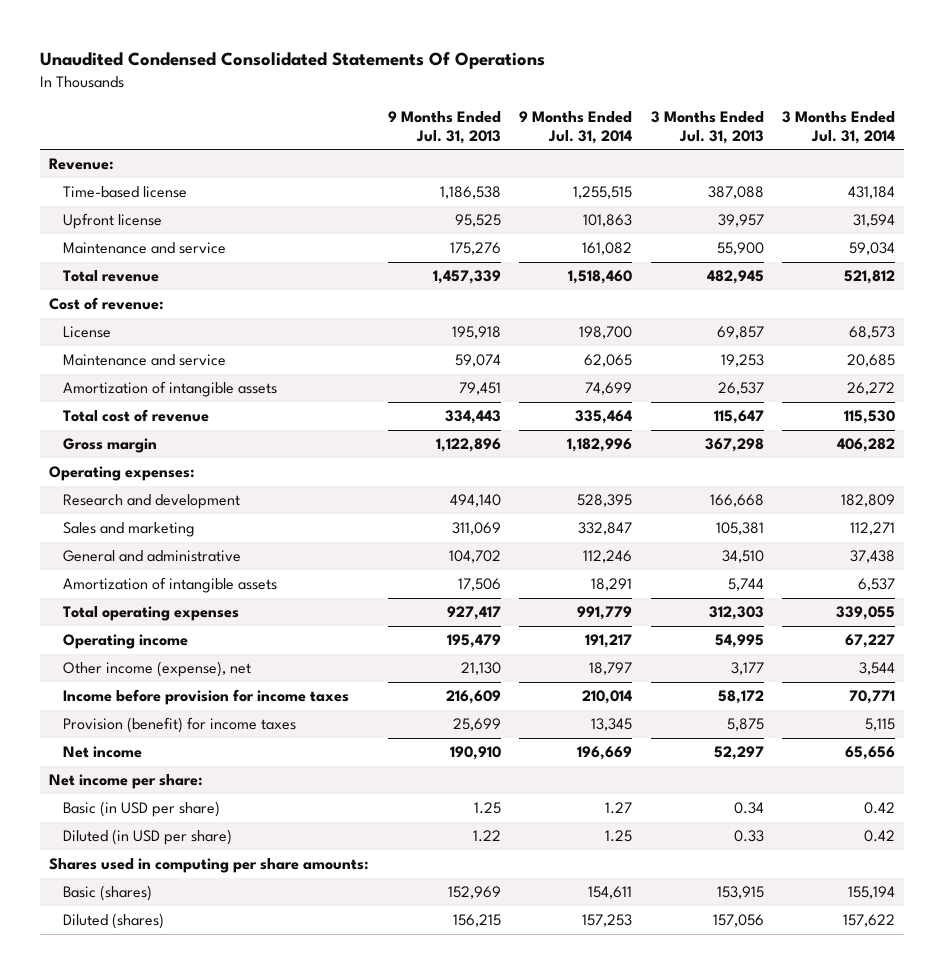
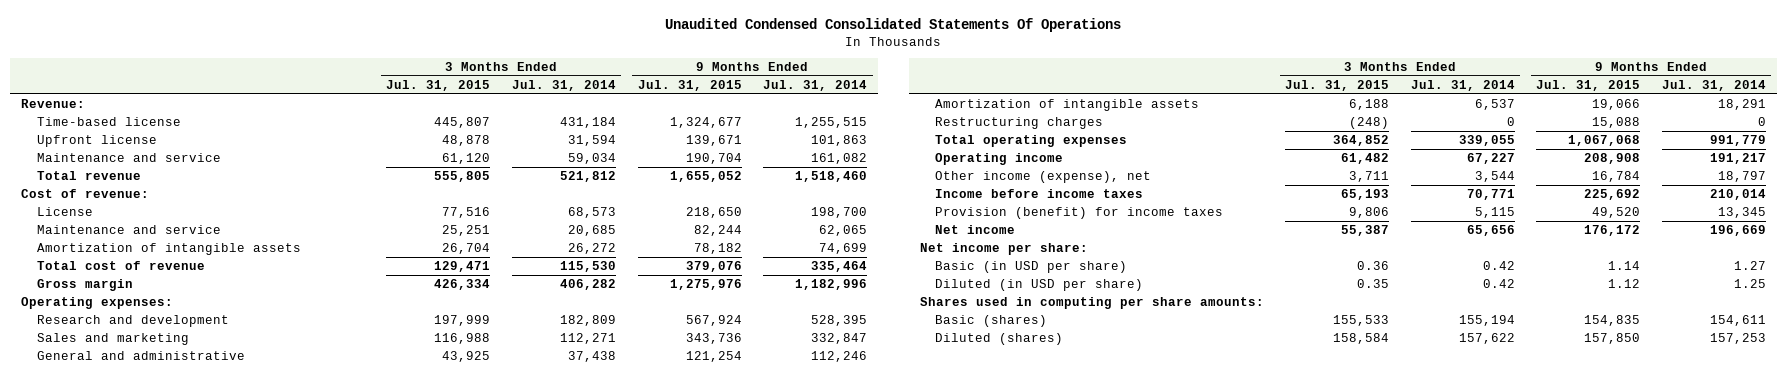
[387,110,501,144] 9 Months Ended Jul. 31, 2013 -> none
[650,110,764,144] 3 Months Ended Jul. 31, 2013 -> none
none -> [386,79,491,91] Jul. 31, 2015
none -> [637,79,742,91] Jul. 31, 2015
none -> [935,116,1104,129] Restructuring charges
[63,689,350,706] Income before provision for income taxes -> [935,188,1144,198] Income before income taxes

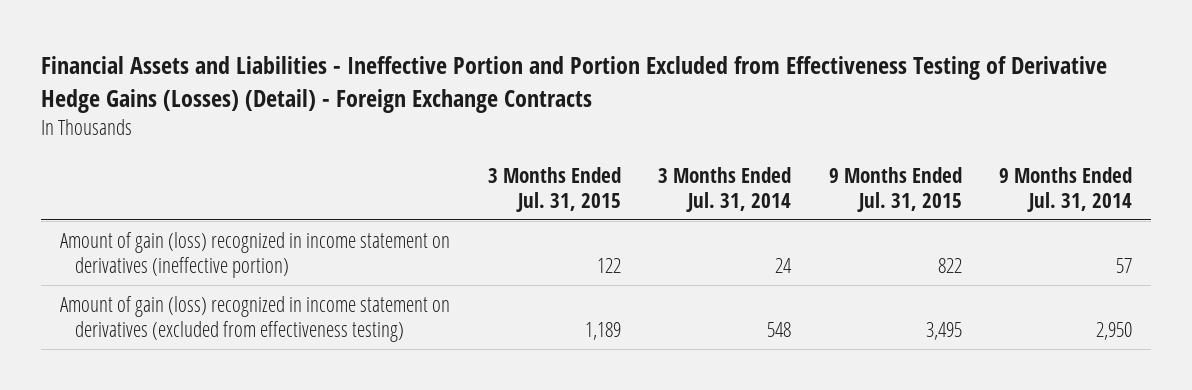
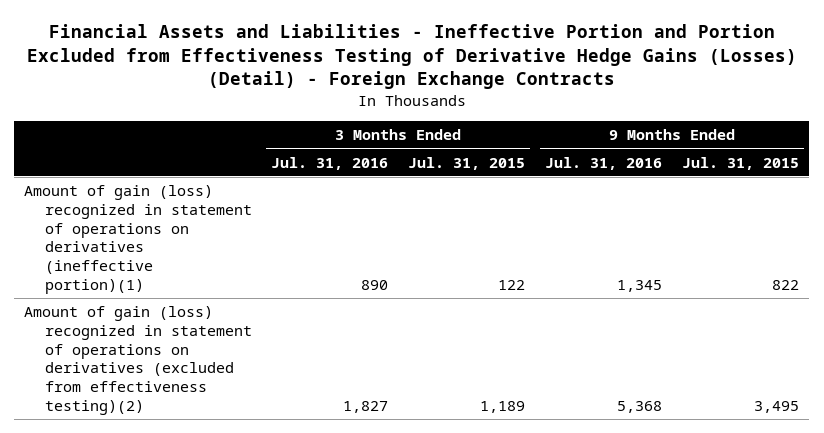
[658,166,792,213] 3 Months Ended Jul. 31, 2014 -> none
[999,166,1133,213] 9 Months Ended Jul. 31, 2014 -> none
none -> [271,156,389,170] Jul. 31, 2016
none -> [545,156,663,170] Jul. 31, 2016
[60,231,451,279] Amount of gain (loss) recognized in income statement on derivatives (ineffective portion) -> [24,185,252,294] Amount of gain (loss) recognized in statement of operations on derivatives (ineffective portion)(1)
[60,295,451,343] Amount of gain (loss) recognized in income statement on derivatives (excluded from effectiveness testing) -> [24,306,252,415] Amount of gain (loss) recognized in statement of operations on derivatives (excluded from effectiveness testing)(2)

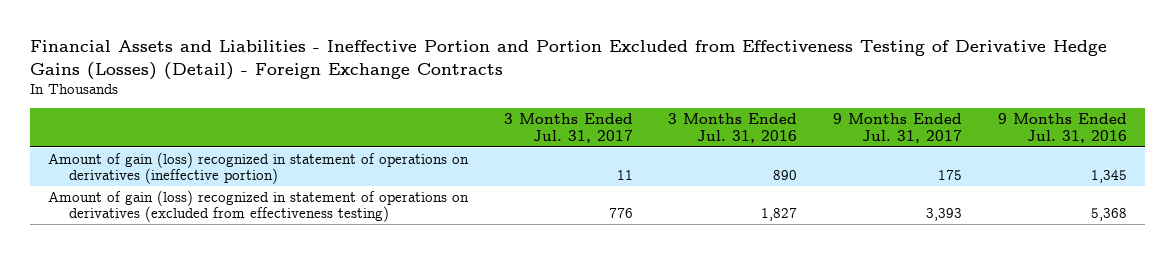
[408,156,526,170] Jul. 31, 2015 -> none
[682,156,800,170] Jul. 31, 2015 -> none
none -> [503,113,633,143] 3 Months Ended Jul. 31, 2017
none -> [833,113,963,143] 9 Months Ended Jul. 31, 2017
[24,185,252,294] Amount of gain (loss) recognized in statement of operations on derivatives (ineffective portion)(1) -> [48,151,470,185] Amount of gain (loss) recognized in statement of operations on derivatives (ineffective portion)
[24,306,252,415] Amount of gain (loss) recognized in statement of operations on derivatives (excluded from effectiveness testing)(2) -> [48,189,470,223] Amount of gain (loss) recognized in statement of operations on derivatives (excluded from effectiveness testing)

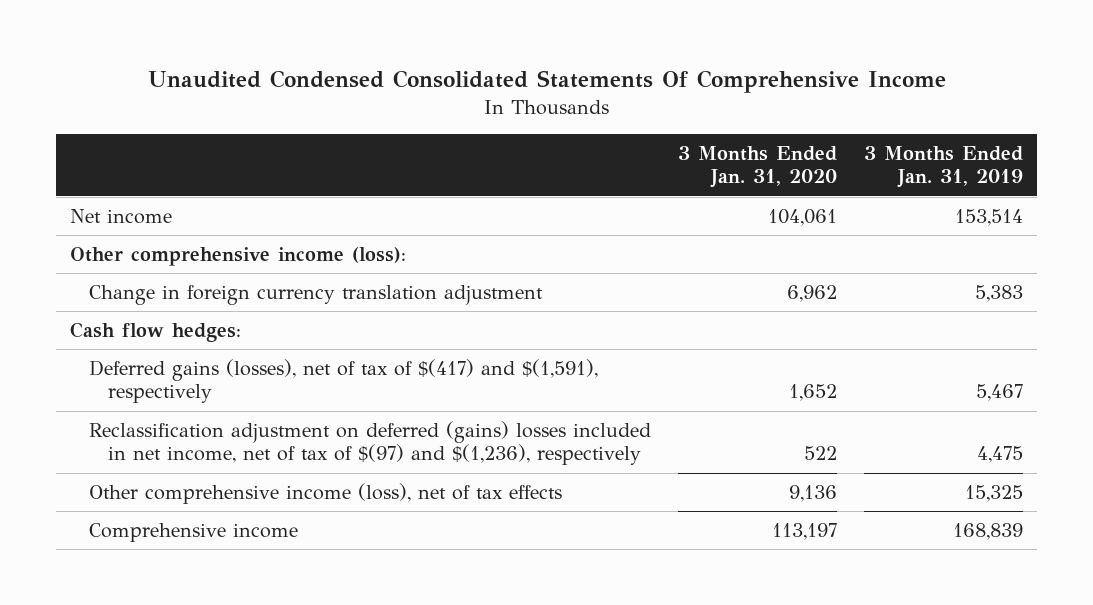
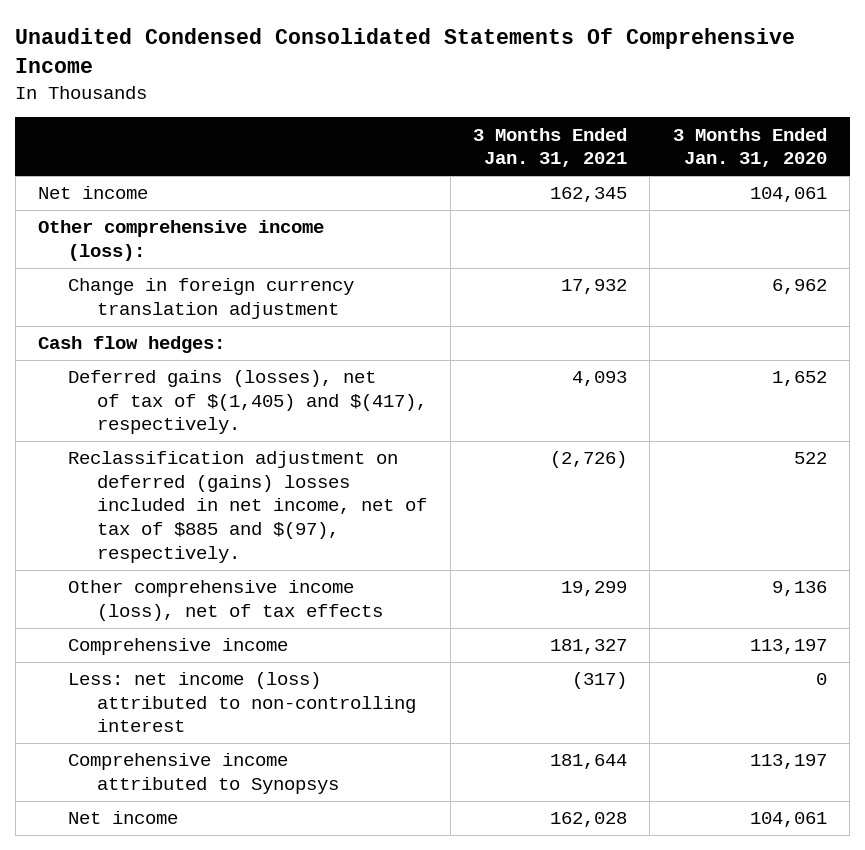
[864,145,1024,189] 3 Months Ended Jan. 31, 2019 -> none
none -> [473,127,628,168] 3 Months Ended Jan. 31, 2021
[89,359,599,404] Deferred gains (losses), net of tax of $(417) and $(1,591), respectively -> [67,370,428,435] Deferred gains (losses), net of tax of $(1,405) and $(417), respectively.
[89,421,652,466] Reclassification adjustment on deferred (gains) losses included in net income, net of tax of $(97) and $(1,236), respectively -> [67,451,428,563] Reclassification adjustment on deferred (gains) losses included in net income, net of tax of $885 and $(97), respectively.
none -> [67,672,417,733] Less: net income (loss) attributed to non-controlling interest
none -> [67,753,340,794] Comprehensive income attributed to Synopsys
none -> [67,811,178,825] Net income

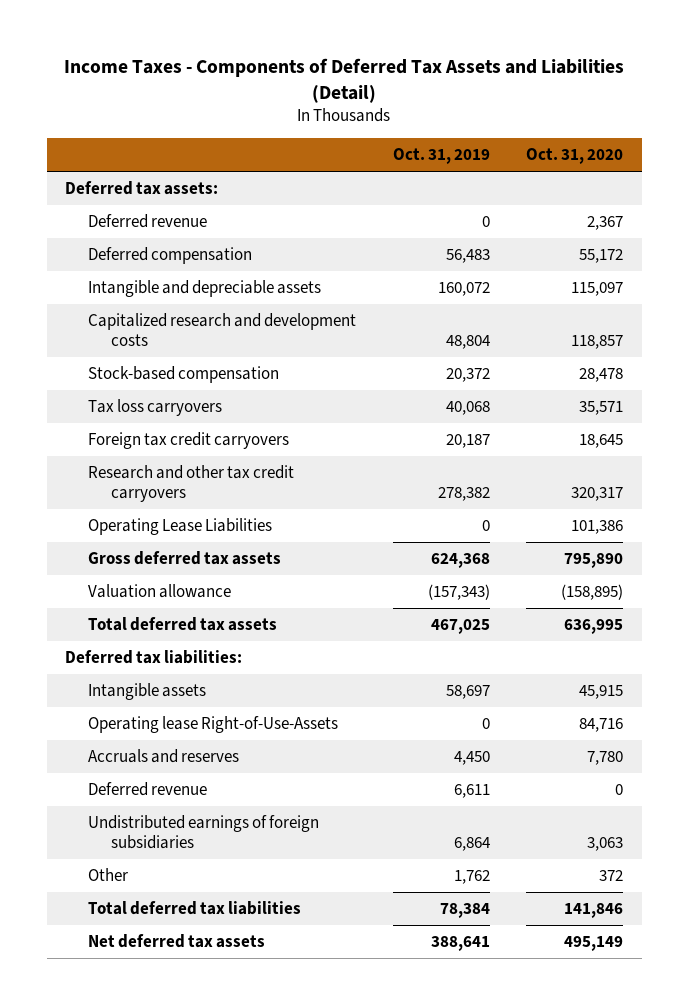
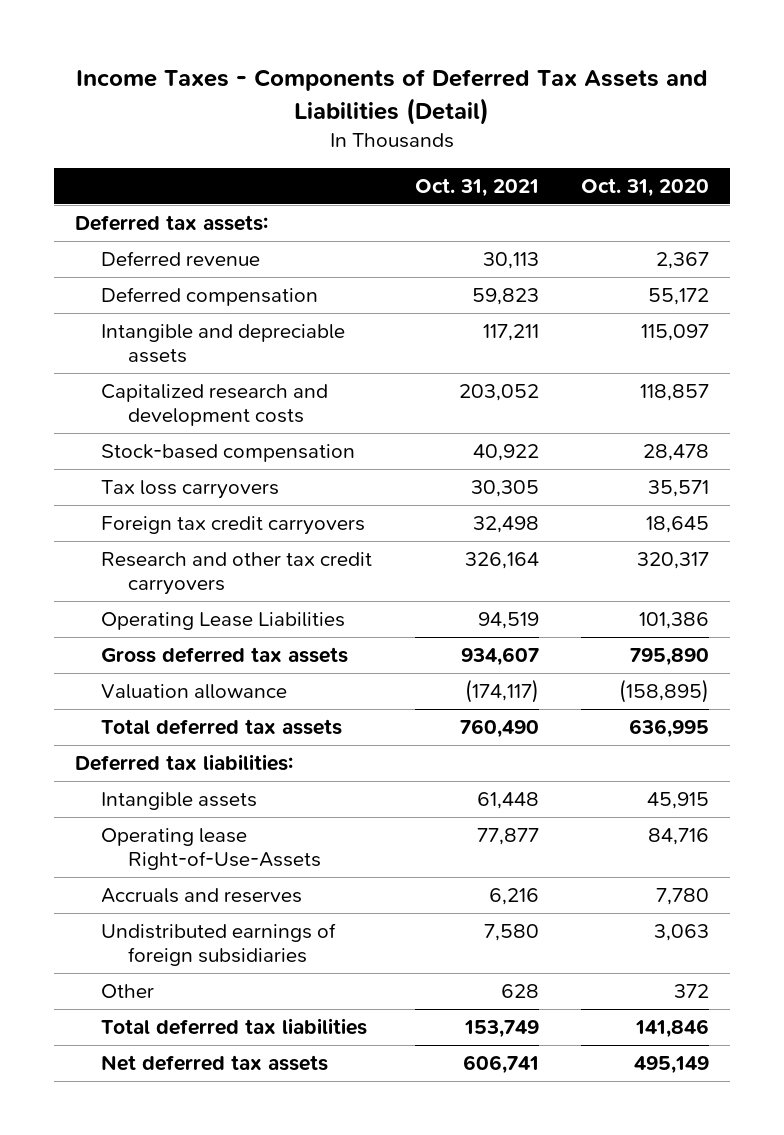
[392,148,490,165] Oct. 31, 2019 -> none
none -> [414,177,539,197] Oct. 31, 2021
[88,782,208,797] Deferred revenue -> none

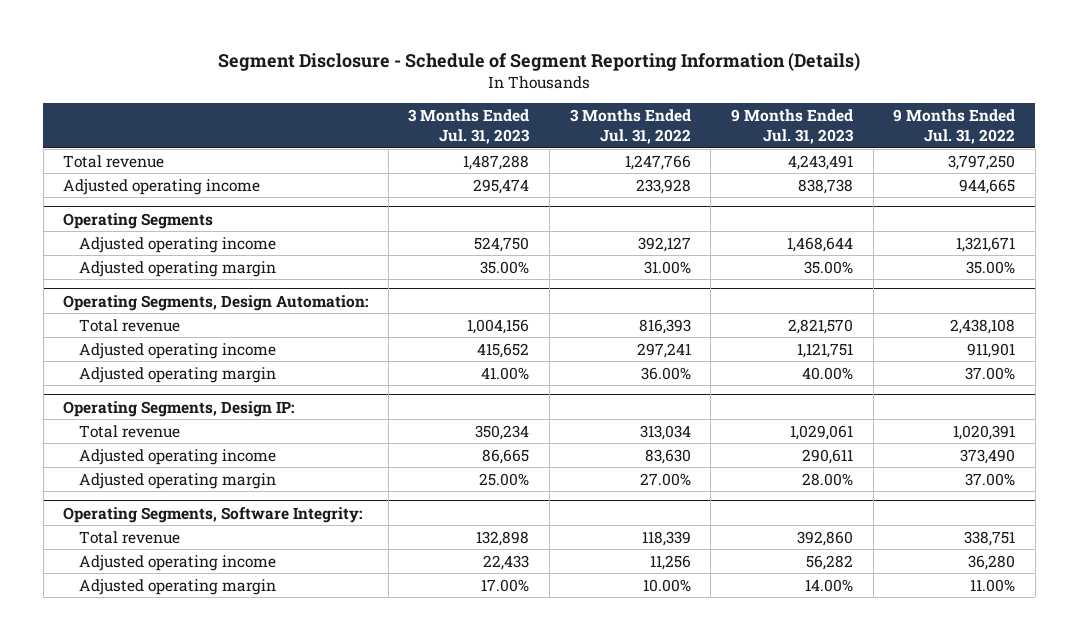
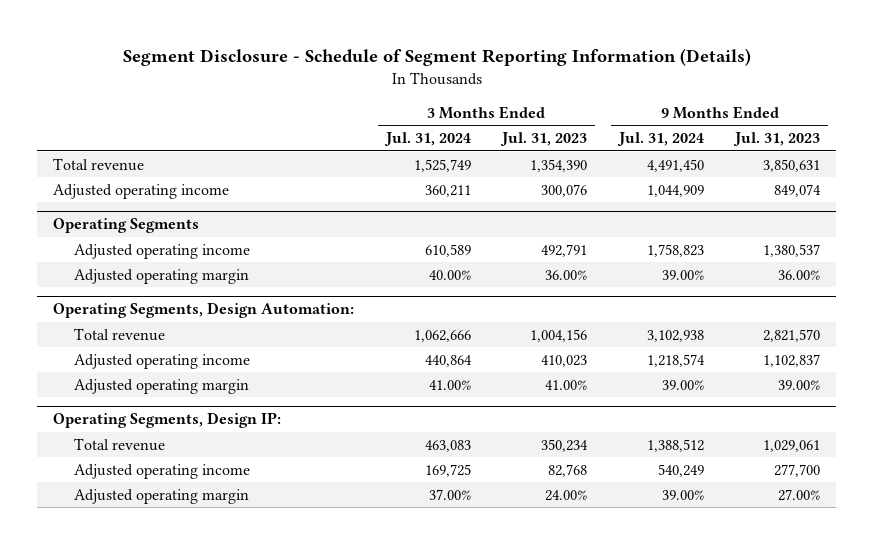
[569,109,691,144] 3 Months Ended Jul. 31, 2022 -> none
[893,109,1016,144] 9 Months Ended Jul. 31, 2022 -> none
none -> [383,132,471,147] Jul. 31, 2024
none -> [616,132,704,147] Jul. 31, 2024
[463,154,530,170] 1,487,288 -> [530,158,588,172] 1,354,390
[787,154,853,170] 4,243,491 -> [763,158,821,172] 3,850,631
[473,178,530,194] 295,474 -> [541,183,588,197] 300,076
[797,178,853,194] 838,738 -> [774,183,822,197] 849,074
[474,236,530,252] 524,750 -> [541,243,588,257] 492,791
[786,236,853,252] 1,468,644 -> [763,243,821,257] 1,380,537
[480,260,530,274] 35.00% -> [545,269,588,280] 36.00%
[803,260,853,274] 35.00% -> [778,269,821,280] 36.00%
[477,342,530,358] 415,652 -> [541,354,588,367] 410,023
[796,342,853,358] 1,121,751 -> [763,353,821,367] 1,102,837
[801,366,853,380] 40.00% -> [778,379,821,390] 39.00%
[63,506,363,523] Operating Segments, Software Integrity: -> none
[78,530,180,544] Total revenue -> none
[78,554,276,571] Adjusted operating income -> none
[78,578,276,595] Adjusted operating margin -> none
[482,448,530,464] 86,665 -> [548,463,588,477] 82,768
[801,448,853,464] 290,611 -> [774,463,821,477] 277,700
[479,472,530,486] 25.00% -> [545,489,588,501] 24.00%
[801,472,853,486] 28.00% -> [778,488,821,501] 27.00%

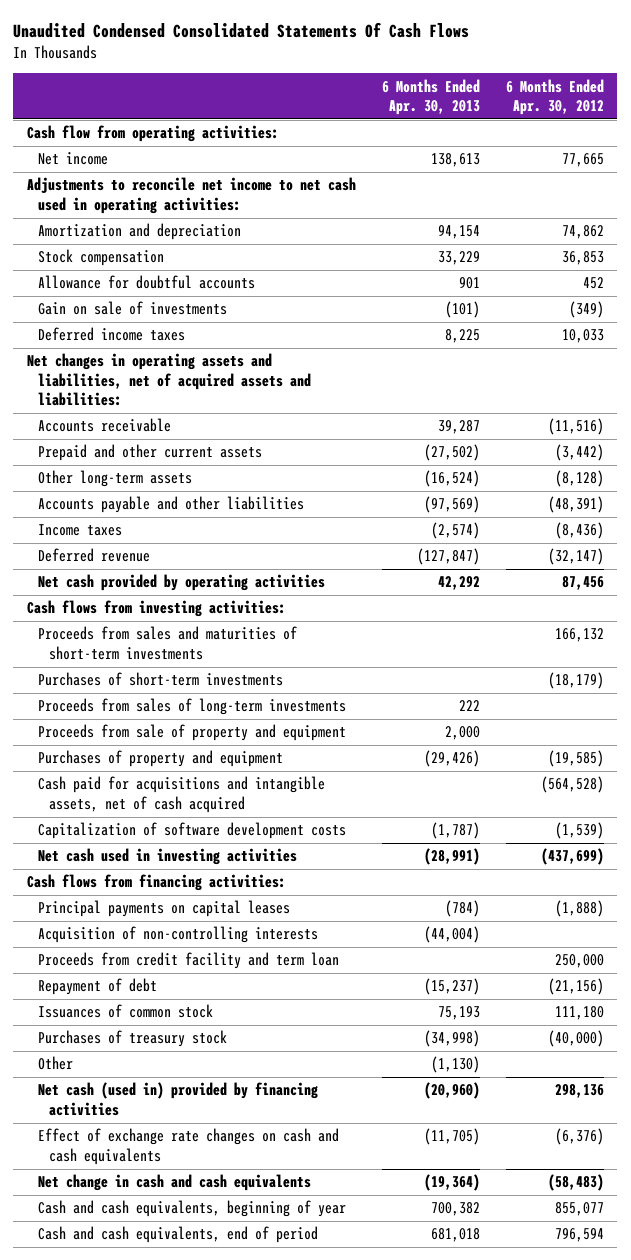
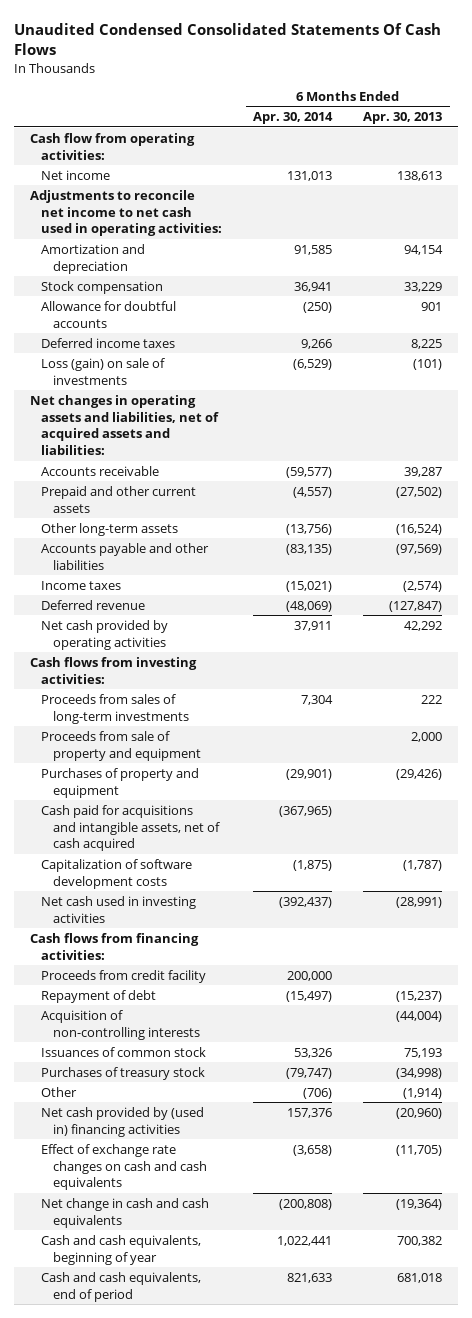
[506,78,605,116] 6 Months Ended Apr. 30, 2012 -> none
none -> [253,112,334,125] Apr. 30, 2014
[37,301,227,316] Gain on sale of investments -> none
none -> [41,357,166,385] Loss (gain) on sale of investments
[37,626,297,660] Proceeds from sales and maturities of short-term investments -> none
[37,672,283,687] Purchases of short-term investments -> none
[37,900,290,918] Principal payments on capital leases -> none
[37,952,339,970] Proceeds from credit facility and term loan -> [41,969,207,983] Proceeds from credit facility
[37,926,318,944] Acquisition of non-controlling interests -> [41,1009,201,1040] Acquisition of non-controlling interests
[430,1056,480,1074] (1,130) -> [403,1087,443,1099] (1,914)
[37,1082,318,1116] Net cash (used in) provided by financing activities -> [41,1106,205,1137] Net cash provided by (used in) financing activities

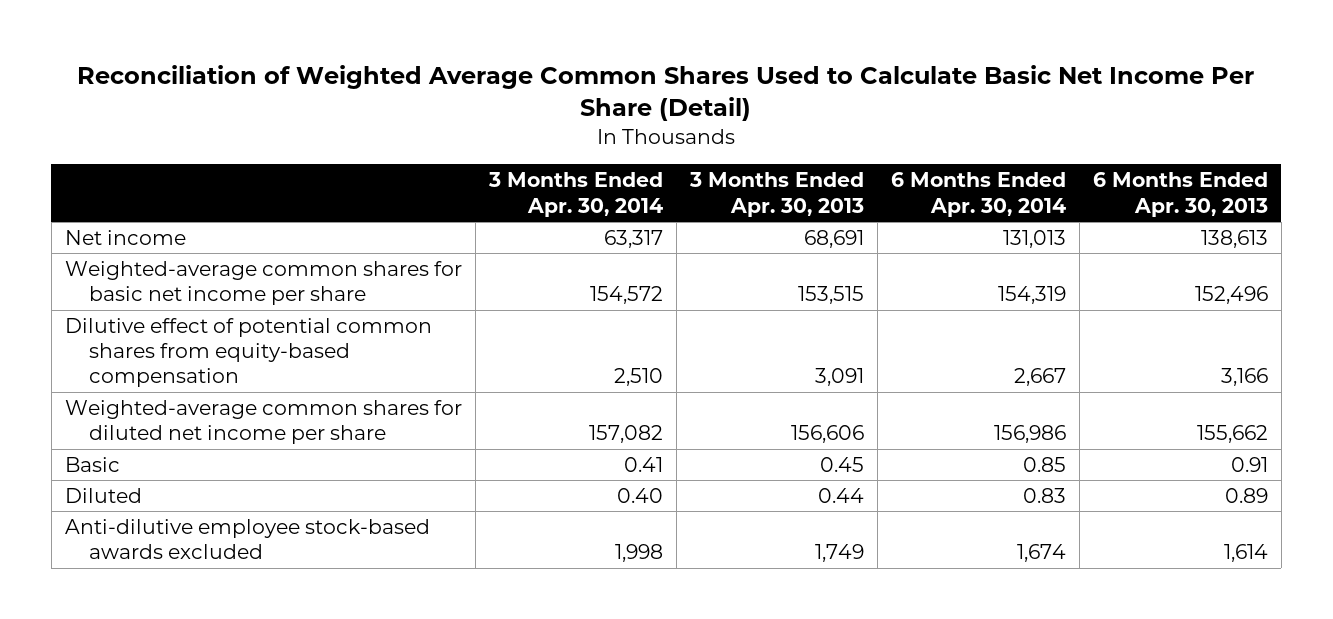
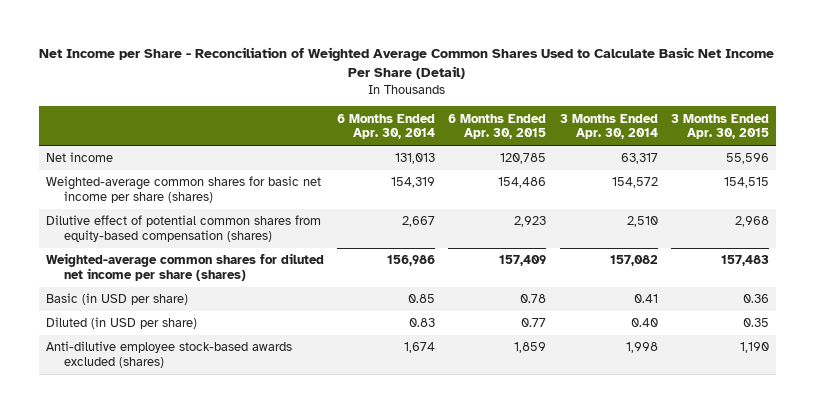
[77,64,1255,121] Reconciliation of Weighted Average Common Shares Used to Calculate Basic Net Income Per Share (Detail) -> [39,47,775,80] Net Income per Share - Reconciliation of Weighted Average Common Shares Used to Calculate Basic Net Income Per Share (Detail)
[688,172,864,217] 3 Months Ended Apr. 30, 2013 -> none
[1092,172,1268,217] 6 Months Ended Apr. 30, 2013 -> none
none -> [448,113,547,140] 6 Months Ended Apr. 30, 2015
none -> [671,113,770,140] 3 Months Ended Apr. 30, 2015
[64,260,462,306] Weighted-average common shares for basic net income per share -> [45,176,321,203] Weighted-average common shares for basic net income per share (shares)
[64,317,432,388] Dilutive effect of potential common shares from equity-based compensation -> [45,215,321,242] Dilutive effect of potential common shares from equity-based compensation (shares)
[64,399,462,445] Weighted-average common shares for diluted net income per share -> [45,253,324,281] Weighted-average common shares for diluted net income per share (shares)
[64,456,120,472] Basic -> [45,293,188,306] Basic (in USD per share)
[64,487,142,503] Diluted -> [45,317,197,330] Diluted (in USD per share)
[64,518,430,560] Anti-dilutive employee stock-based awards excluded -> [45,341,292,368] Anti-dilutive employee stock-based awards excluded (shares)

